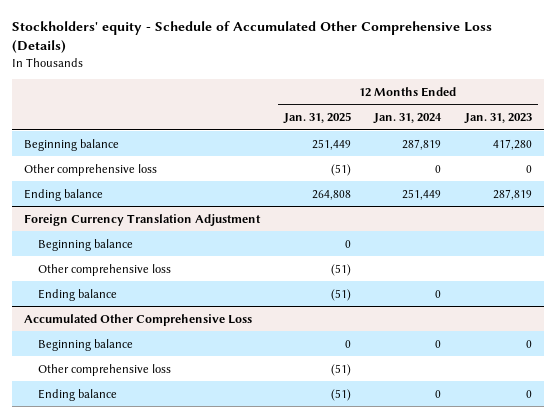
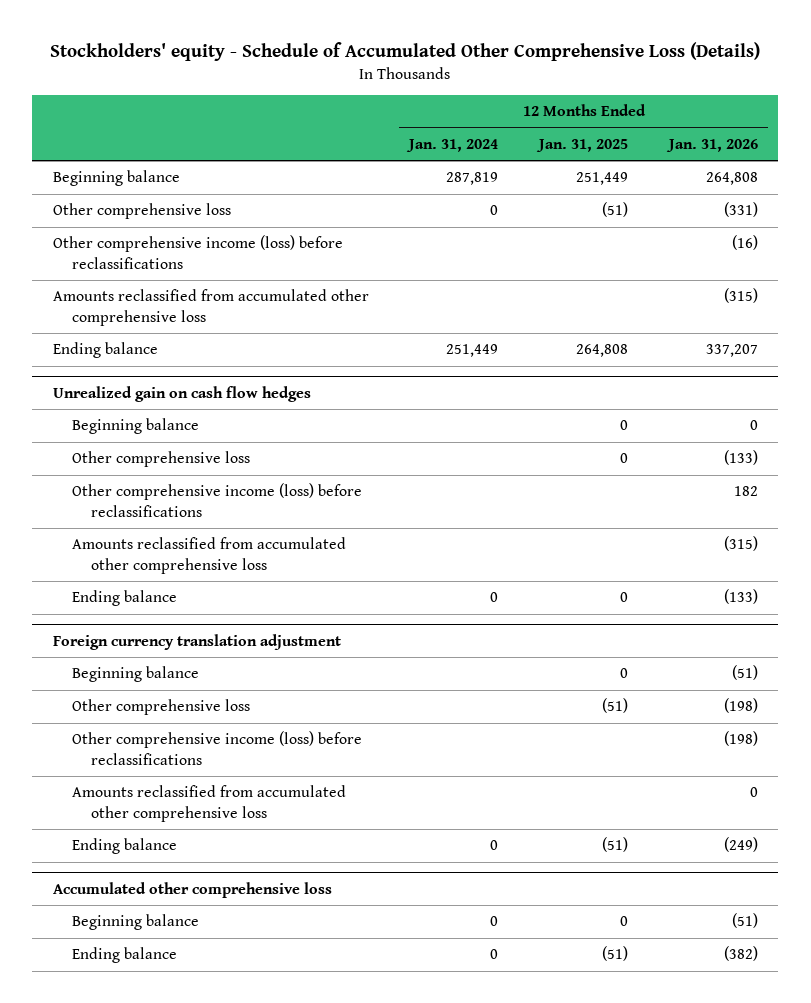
[464,112,533,124] Jan. 31, 2023 -> none
none -> [666,138,759,152] Jan. 31, 2026
none -> [52,235,343,269] Other comprehensive income (loss) before reclassifications
none -> [52,289,369,326] Amounts reclassified from accumulated other comprehensive loss
[23,213,261,226] Foreign Currency Translation Adjustment -> none
none -> [52,385,311,402] Unrealized gain on cash flow hedges
none -> [71,451,250,468] Other comprehensive loss
none -> [71,483,362,517] Other comprehensive income (loss) before reclassifications
none -> [71,537,346,574] Amounts reclassified from accumulated other comprehensive loss
none -> [71,590,177,607] Ending balance
none -> [52,633,341,650] Foreign currency translation adjustment
none -> [71,666,199,683] Beginning balance
none -> [71,731,362,765] Other comprehensive income (loss) before reclassifications
none -> [71,785,346,822] Amounts reclassified from accumulated other comprehensive loss
[23,313,252,326] Accumulated Other Comprehensive Loss -> [52,881,332,898] Accumulated other comprehensive loss
[37,363,171,376] Other comprehensive loss -> none

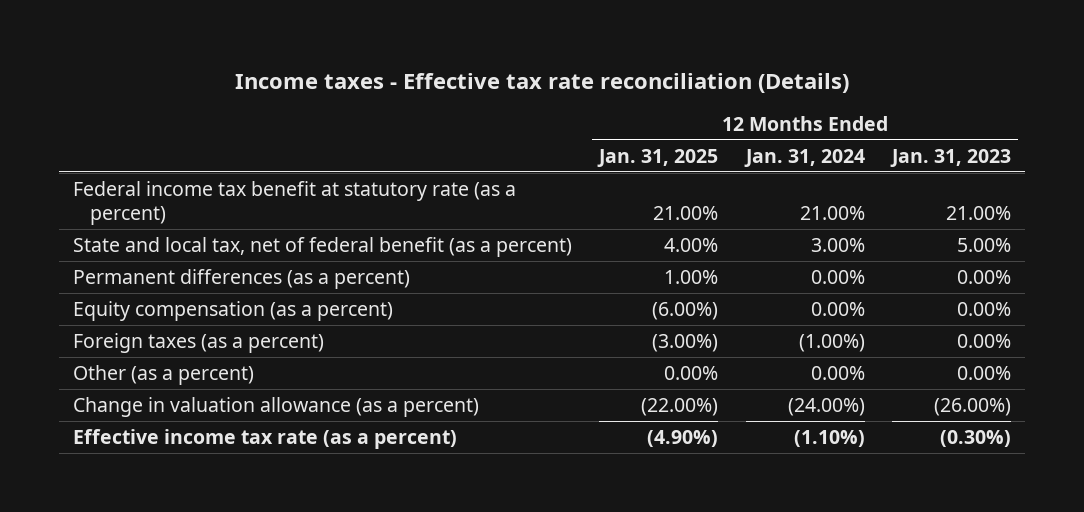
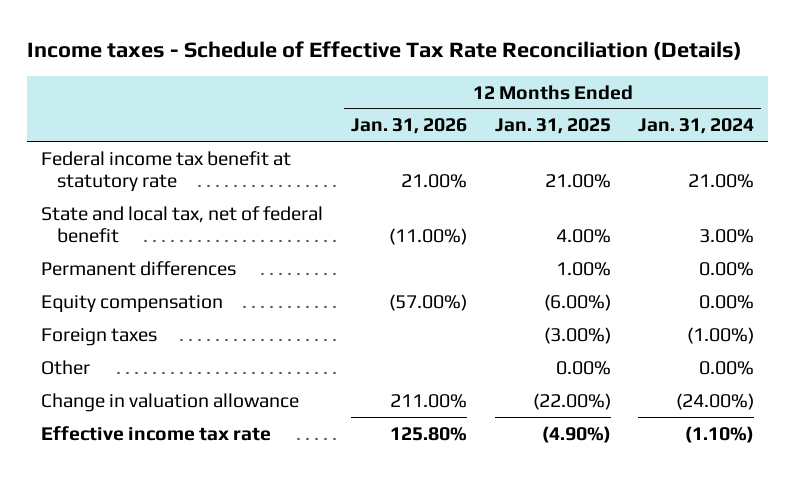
[234,72,849,93] Income taxes - Effective tax rate reconciliation (Details) -> [26,40,742,60] Income taxes - Schedule of Effective Tax Rate Reconciliation (Details)
[890,148,1012,167] Jan. 31, 2023 -> none
none -> [350,118,467,135] Jan. 31, 2026
[72,180,516,226] Federal income tax benefit at statutory rate (as a percent) -> [40,150,291,193] Federal income tax benefit at statutory rate
[72,236,572,257] State and local tax, net of federal benefit (as a percent) -> [40,205,323,244] State and local tax, net of federal benefit
[72,268,410,289] Permanent differences (as a percent) -> [40,260,236,276] Permanent differences
[72,300,393,321] Equity compensation (as a percent) -> [40,294,223,313] Equity compensation
[72,332,324,353] Foreign taxes (as a percent) -> [40,327,157,346] Foreign taxes
[72,364,254,385] Other (as a percent) -> [40,359,90,375] Other
[72,396,479,417] Change in valuation allowance (as a percent) -> [40,392,299,412] Change in valuation allowance
[72,428,457,449] Effective income tax rate (as a percent) -> [40,425,271,441] Effective income tax rate

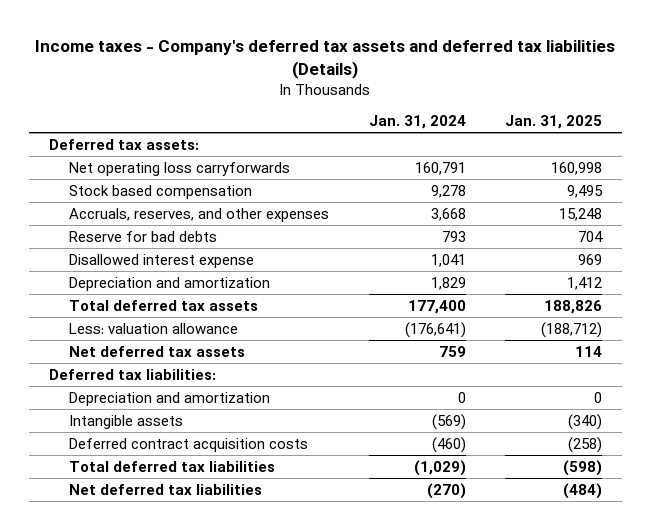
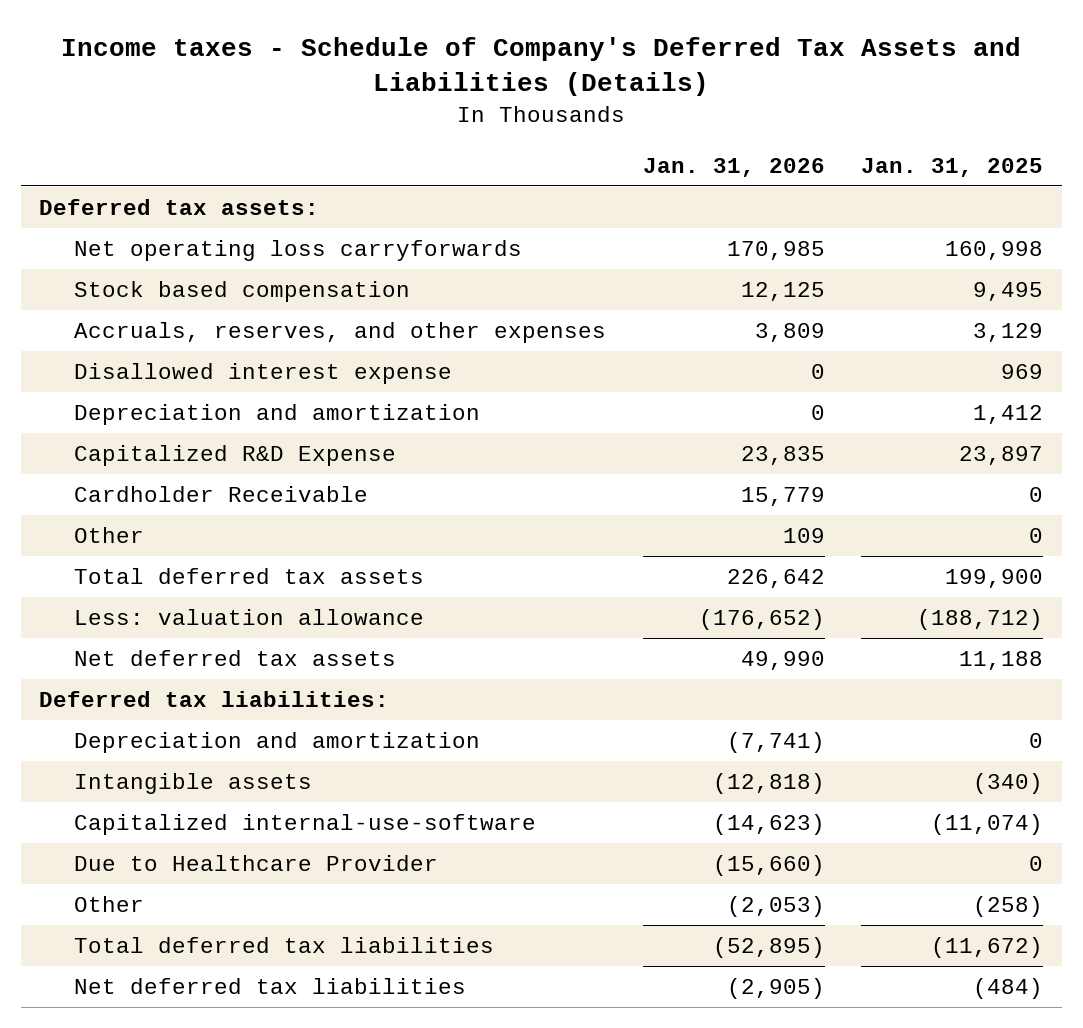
[35,39,616,79] Income taxes - Company's deferred tax assets and deferred tax liabilities (Details) -> [61,37,1022,97] Income taxes - Schedule of Company's Deferred Tax Assets and Liabilities (Details)
[368,115,466,130] Jan. 31, 2024 -> none
none -> [642,157,825,177] Jan. 31, 2026
[69,230,218,242] Reserve for bad debts -> none
[559,207,603,221] 15,248 -> [973,323,1044,343] 3,129
none -> [73,445,396,467] Capitalized R&D Expense
none -> [73,486,368,503] Cardholder Receivable
none -> [73,527,144,544] Other
[544,299,603,314] 188,826 -> [945,569,1044,589] 199,900
[575,345,603,357] 114 -> [959,651,1044,671] 11,188
none -> [73,814,536,836] Capitalized internal-use-software
none -> [73,855,438,872] Due to Healthcare Provider
[69,437,309,452] Deferred contract acquisition costs -> [73,896,144,913] Other
[563,459,603,476] (598) -> [931,937,1044,959] (11,672)

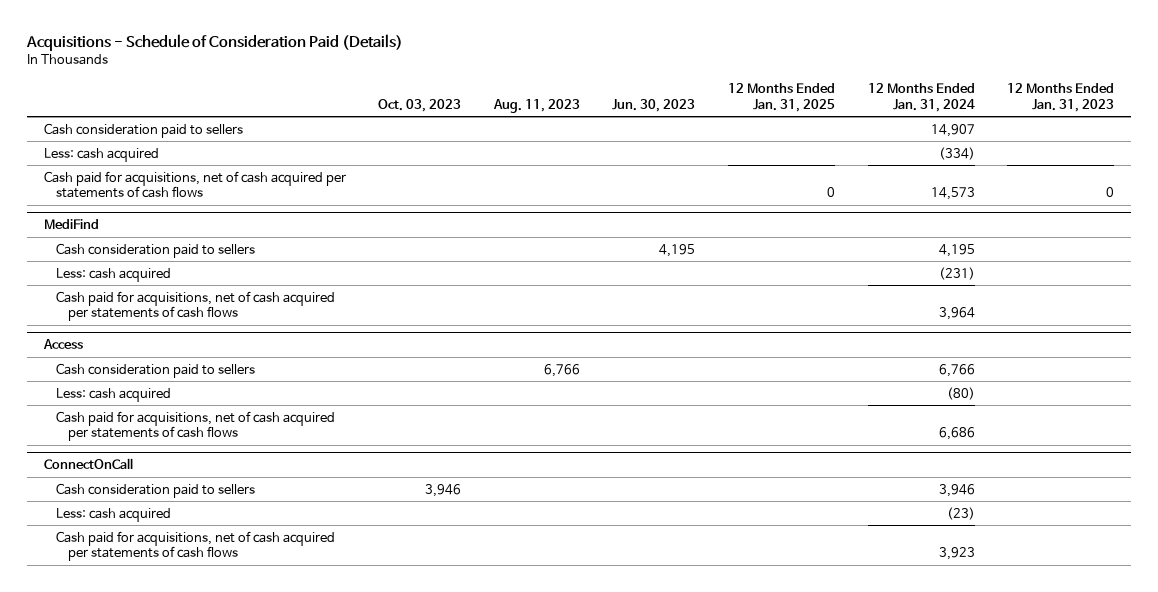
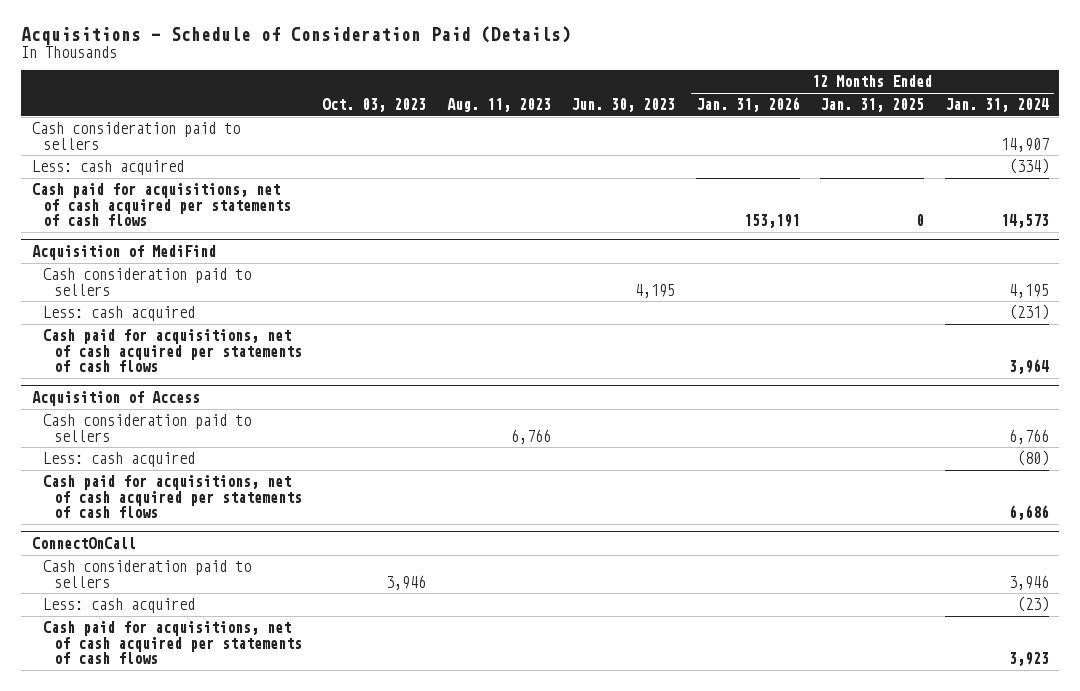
[1007,83,1115,112] 12 Months Ended Jan. 31, 2023 -> none
none -> [695,97,800,113] Jan. 31, 2026
[43,219,99,230] MediFind -> [31,244,216,260] Acquisition of MediFind
[42,339,83,350] Access -> [31,390,200,406] Acquisition of Access

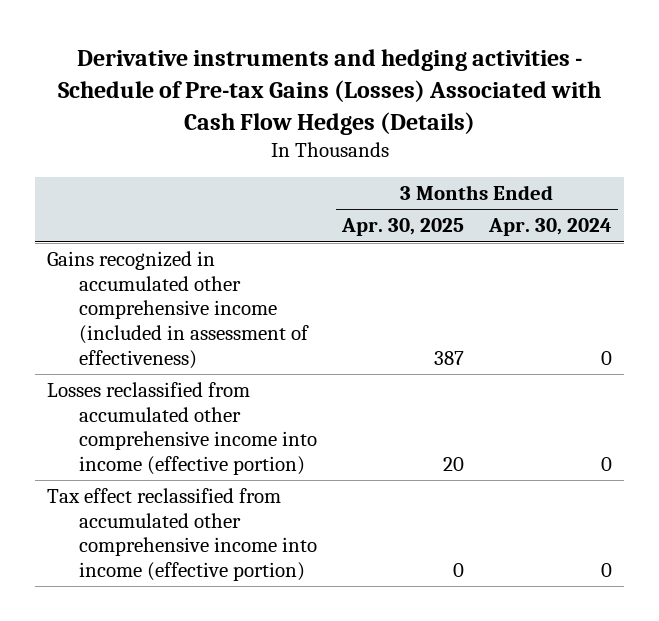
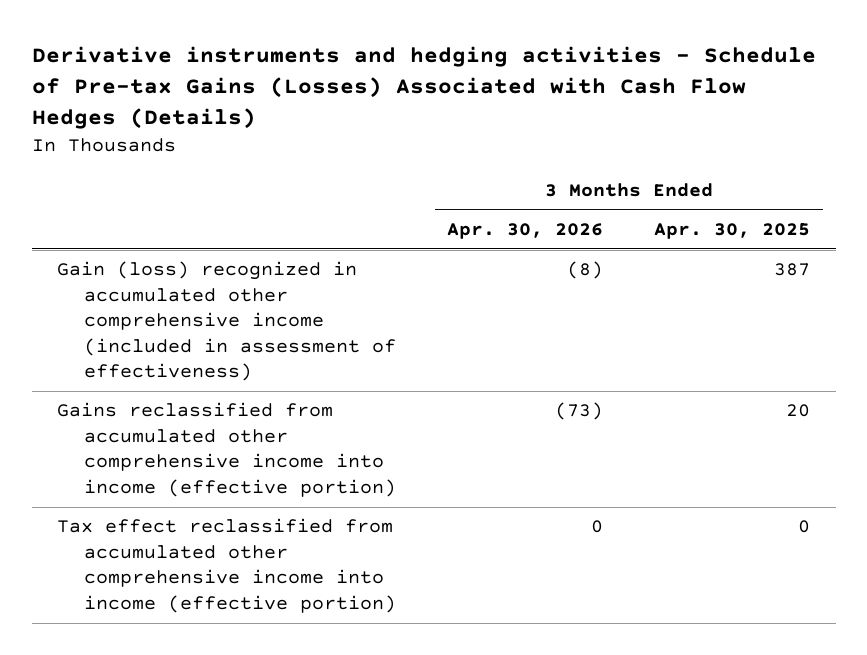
[487,218,612,237] Apr. 30, 2024 -> none
none -> [447,223,604,240] Apr. 30, 2026
[47,250,309,369] Gains recognized in accumulated other comprehensive income (included in assessment of effectiveness) -> [57,261,397,382] Gain (loss) recognized in accumulated other comprehensive income (included in assessment of effectiveness)
[47,381,317,476] Losses reclassified from accumulated other comprehensive income into income (effective portion) -> [57,402,397,497] Gains reclassified from accumulated other comprehensive income into income (effective portion)

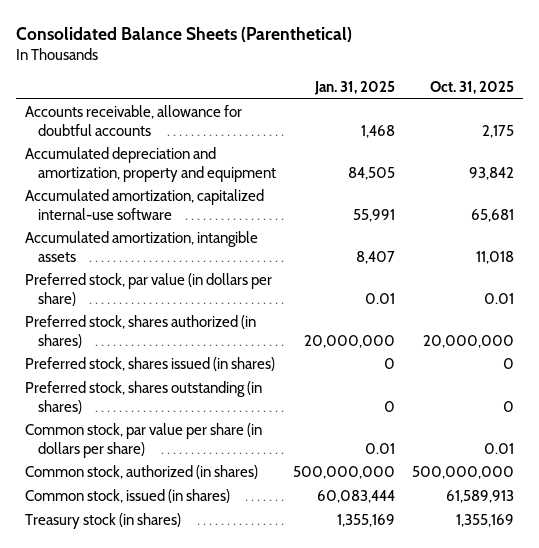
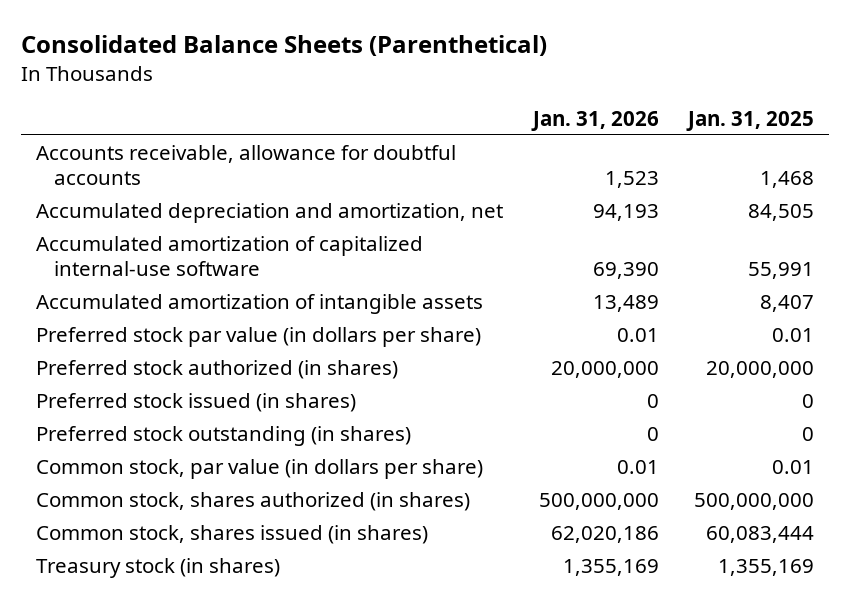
[430,80,515,94] Oct. 31, 2025 -> none
none -> [530,110,659,131] Jan. 31, 2026
[24,147,276,182] Accumulated depreciation and amortization, property and equipment -> [35,203,503,224] Accumulated depreciation and amortization, net
[24,189,264,220] Accumulated amortization, capitalized internal-use software -> [35,236,423,277] Accumulated amortization of capitalized internal-use software
[24,231,258,262] Accumulated amortization, intangible assets -> [35,294,483,315] Accumulated amortization of intangible assets
[24,273,272,306] Preferred stock, par value (in dollars per share) -> [35,327,481,348] Preferred stock par value (in dollars per share)
[24,315,256,348] Preferred stock, shares authorized (in shares) -> [35,360,398,380] Preferred stock authorized (in shares)
[24,357,275,372] Preferred stock, shares issued (in shares) -> [35,393,356,413] Preferred stock issued (in shares)
[24,381,262,414] Preferred stock, shares outstanding (in shares) -> [35,426,411,447] Preferred stock outstanding (in shares)
[24,423,262,458] Common stock, par value per share (in dollars per share) -> [35,459,483,480] Common stock, par value (in dollars per share)
[24,465,258,480] Common stock, authorized (in shares) -> [35,492,470,512] Common stock, shares authorized (in shares)
[24,489,230,504] Common stock, issued (in shares) -> [35,525,428,545] Common stock, shares issued (in shares)

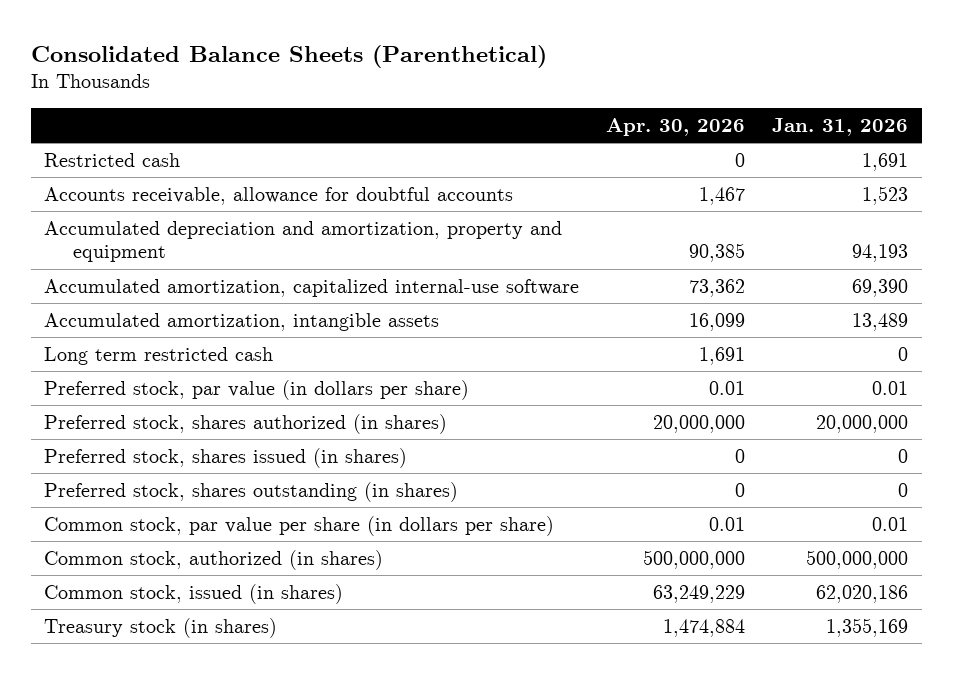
[686,110,815,131] Jan. 31, 2025 -> none
none -> [606,117,746,136] Apr. 30, 2026
none -> [44,152,181,167] Restricted cash
[35,203,503,224] Accumulated depreciation and amortization, net -> [44,220,563,263] Accumulated depreciation and amortization, property and equipment
[35,236,423,277] Accumulated amortization of capitalized internal-use software -> [44,278,580,297] Accumulated amortization, capitalized internal-use software
[35,294,483,315] Accumulated amortization of intangible assets -> [44,312,440,331] Accumulated amortization, intangible assets
none -> [44,346,274,365] Long term restricted cash
[35,327,481,348] Preferred stock par value (in dollars per share) -> [44,379,470,400] Preferred stock, par value (in dollars per share)
[35,360,398,380] Preferred stock authorized (in shares) -> [44,413,448,434] Preferred stock, shares authorized (in shares)
[35,393,356,413] Preferred stock issued (in shares) -> [44,447,408,468] Preferred stock, shares issued (in shares)
[35,426,411,447] Preferred stock outstanding (in shares) -> [44,481,459,502] Preferred stock, shares outstanding (in shares)
[35,459,483,480] Common stock, par value (in dollars per share) -> [44,515,555,536] Common stock, par value per share (in dollars per share)
[35,492,470,512] Common stock, shares authorized (in shares) -> [44,549,384,570] Common stock, authorized (in shares)
[35,525,428,545] Common stock, shares issued (in shares) -> [44,583,344,604] Common stock, issued (in shares)

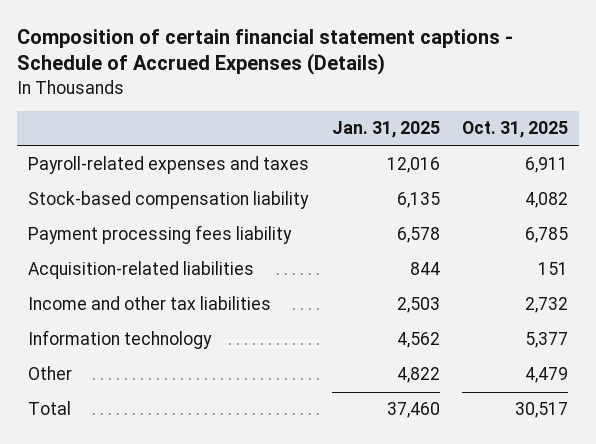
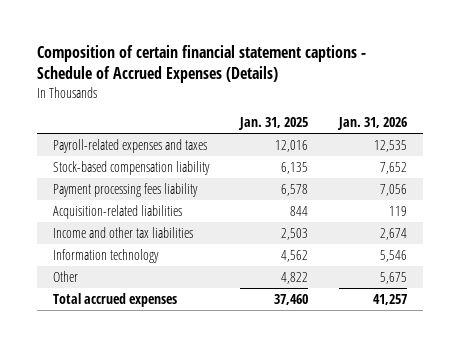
[462,121,569,139] Oct. 31, 2025 -> none
none -> [337,116,408,130] Jan. 31, 2026
[28,401,72,416] Total -> [52,292,177,307] Total accrued expenses

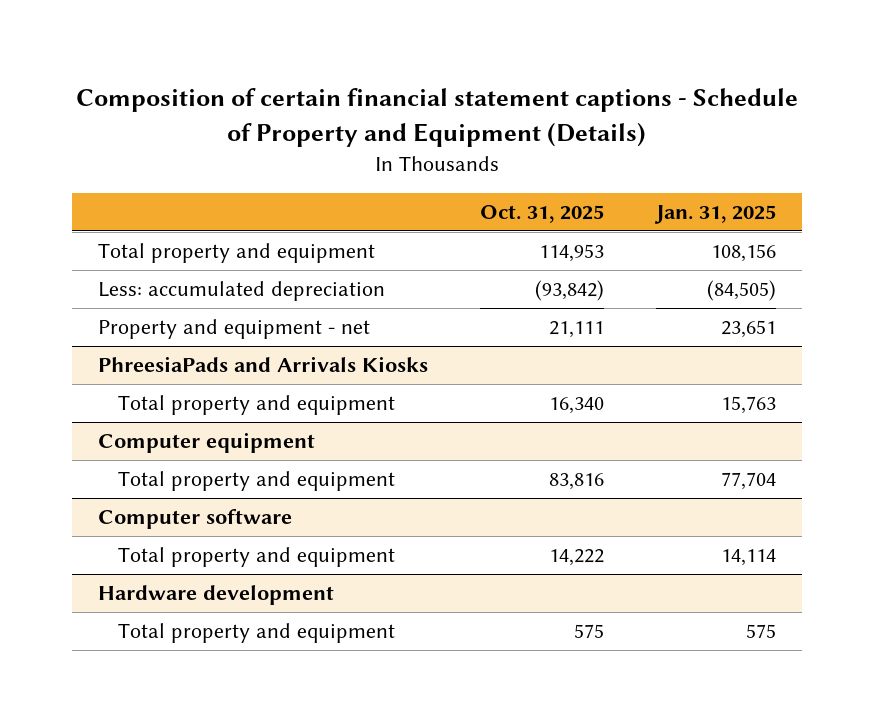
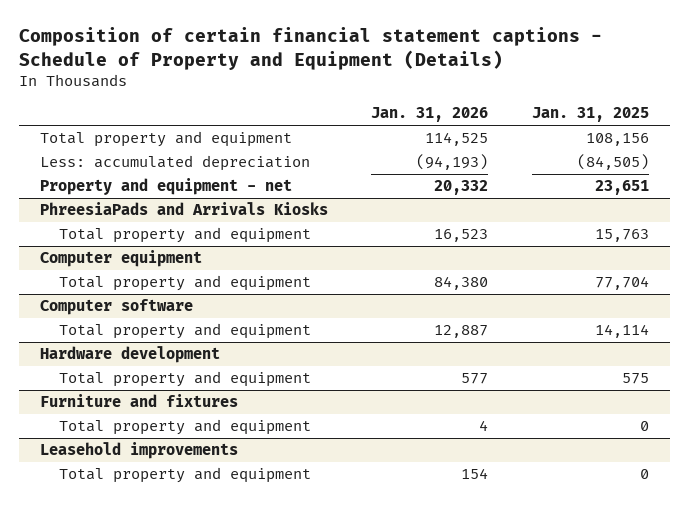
[480,204,605,223] Oct. 31, 2025 -> none
none -> [371,107,489,123] Jan. 31, 2026
none -> [40,394,239,408] Furniture and fixtures
none -> [59,419,312,436] Total property and equipment
none -> [40,442,239,460] Leasehold improvements
none -> [59,467,312,484] Total property and equipment

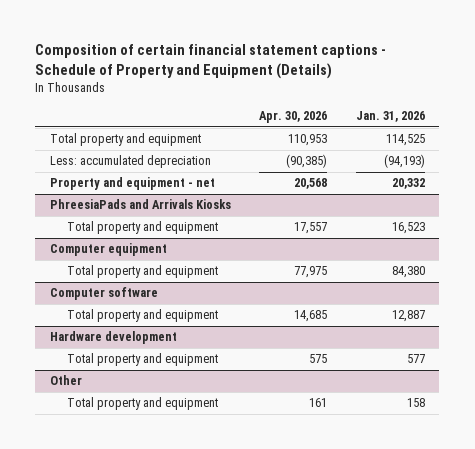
[531,107,649,123] Jan. 31, 2025 -> none
none -> [259,111,328,124] Apr. 30, 2026
[40,394,239,408] Furniture and fixtures -> none
[40,442,239,460] Leasehold improvements -> none
[59,467,312,484] Total property and equipment -> none
none -> [49,375,82,386] Other
[479,420,489,432] 4 -> [406,398,425,408] 158

